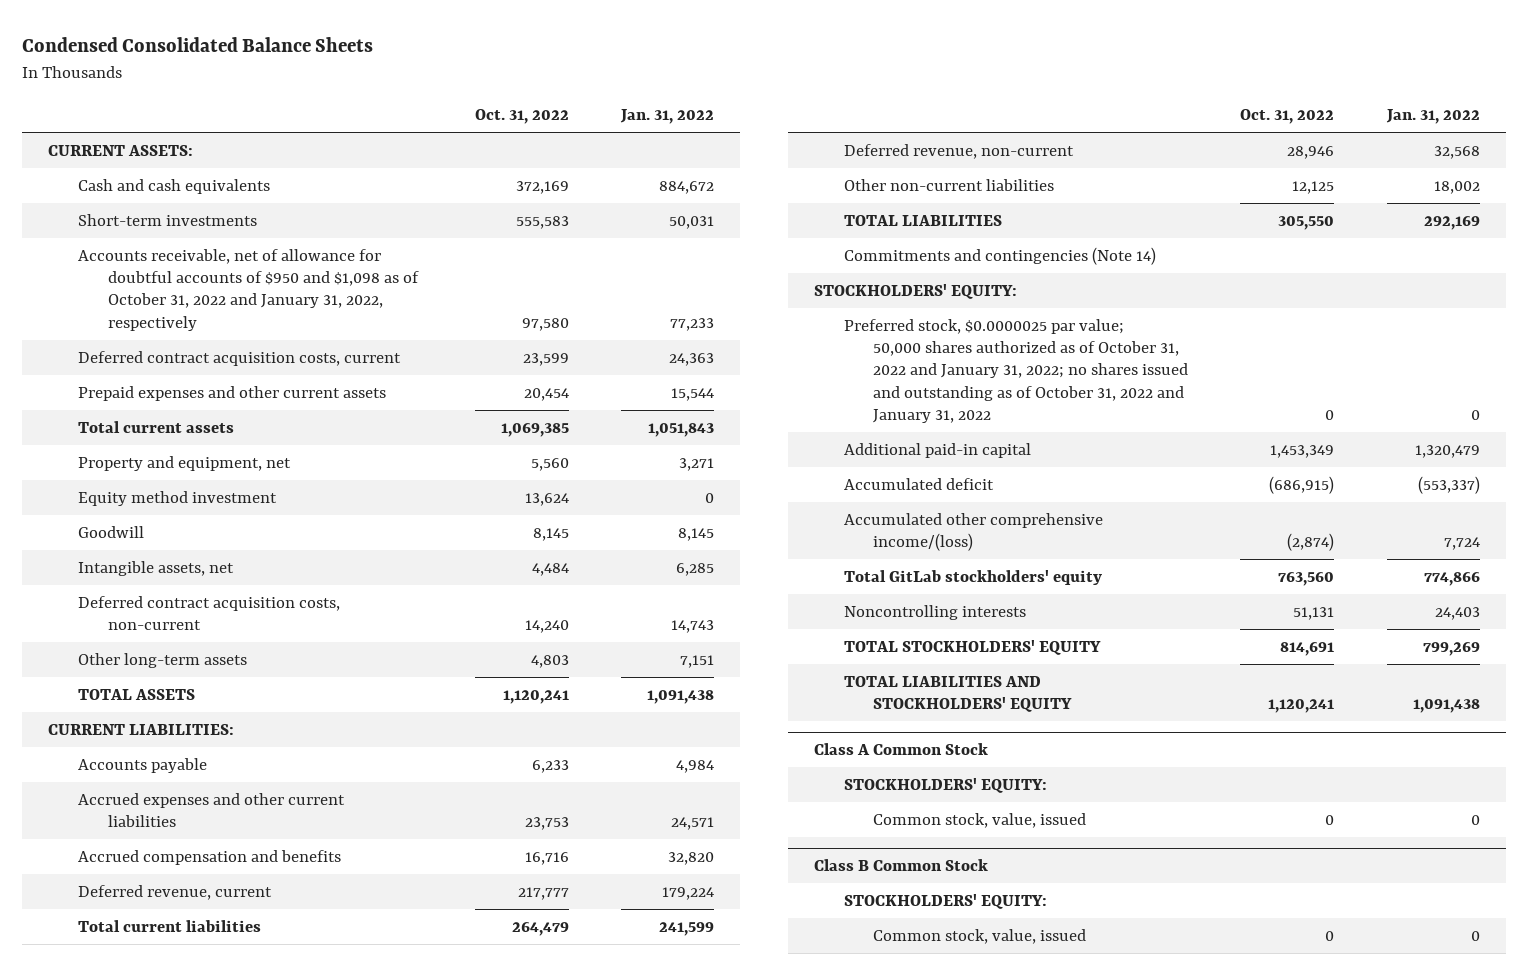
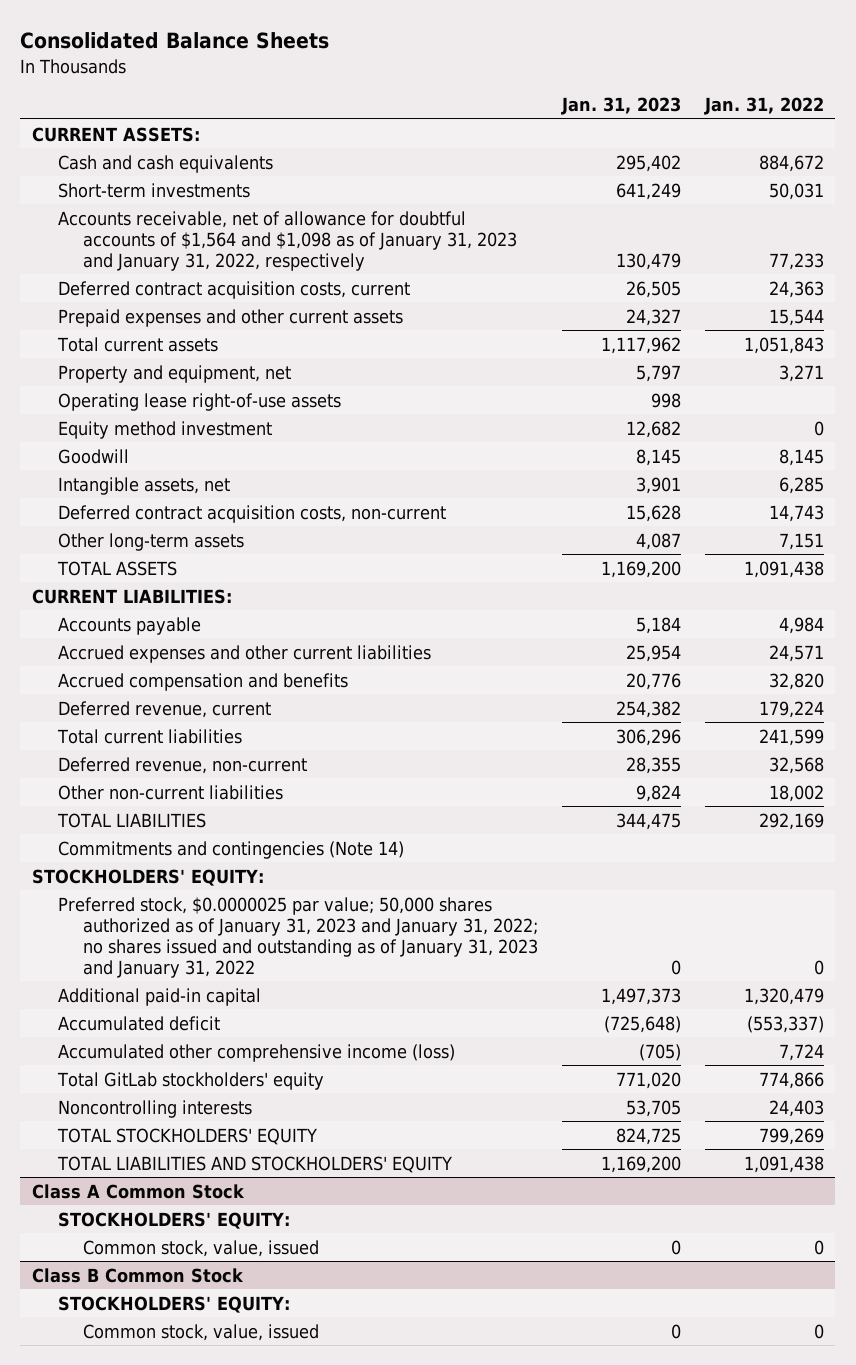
[22,36,374,52] Condensed Consolidated Balance Sheets -> [20,32,330,50] Consolidated Balance Sheets
[474,108,569,124] Oct. 31, 2022 -> none
none -> [560,97,681,116] Jan. 31, 2023
[77,249,419,331] Accounts receivable, net of allowance for doubtful accounts of $950 and $1,098 as of October 31, 2022 and January 31, 2022, respectively -> [57,210,517,271] Accounts receivable, net of allowance for doubtful accounts of $1,564 and $1,098 as of January 31, 2023 and January 31, 2022, respectively
none -> [57,392,341,411] Operating lease right-of-use assets
[843,319,1189,423] Preferred stock, $0.0000025 par value; 50,000 shares authorized as of October 31, 2022 and January 31, 2022; no shares issued and outstanding as of October 31, 2022 and January 31, 2022 -> [57,896,538,978] Preferred stock, $0.0000025 par value; 50,000 shares authorized as of January 31, 2023 and January 31, 2022; no shares issued and outstanding as of January 31, 2023 and January 31, 2022
[843,513,1103,552] Accumulated other comprehensive income/(loss) -> [57,1043,455,1062] Accumulated other comprehensive income (loss)

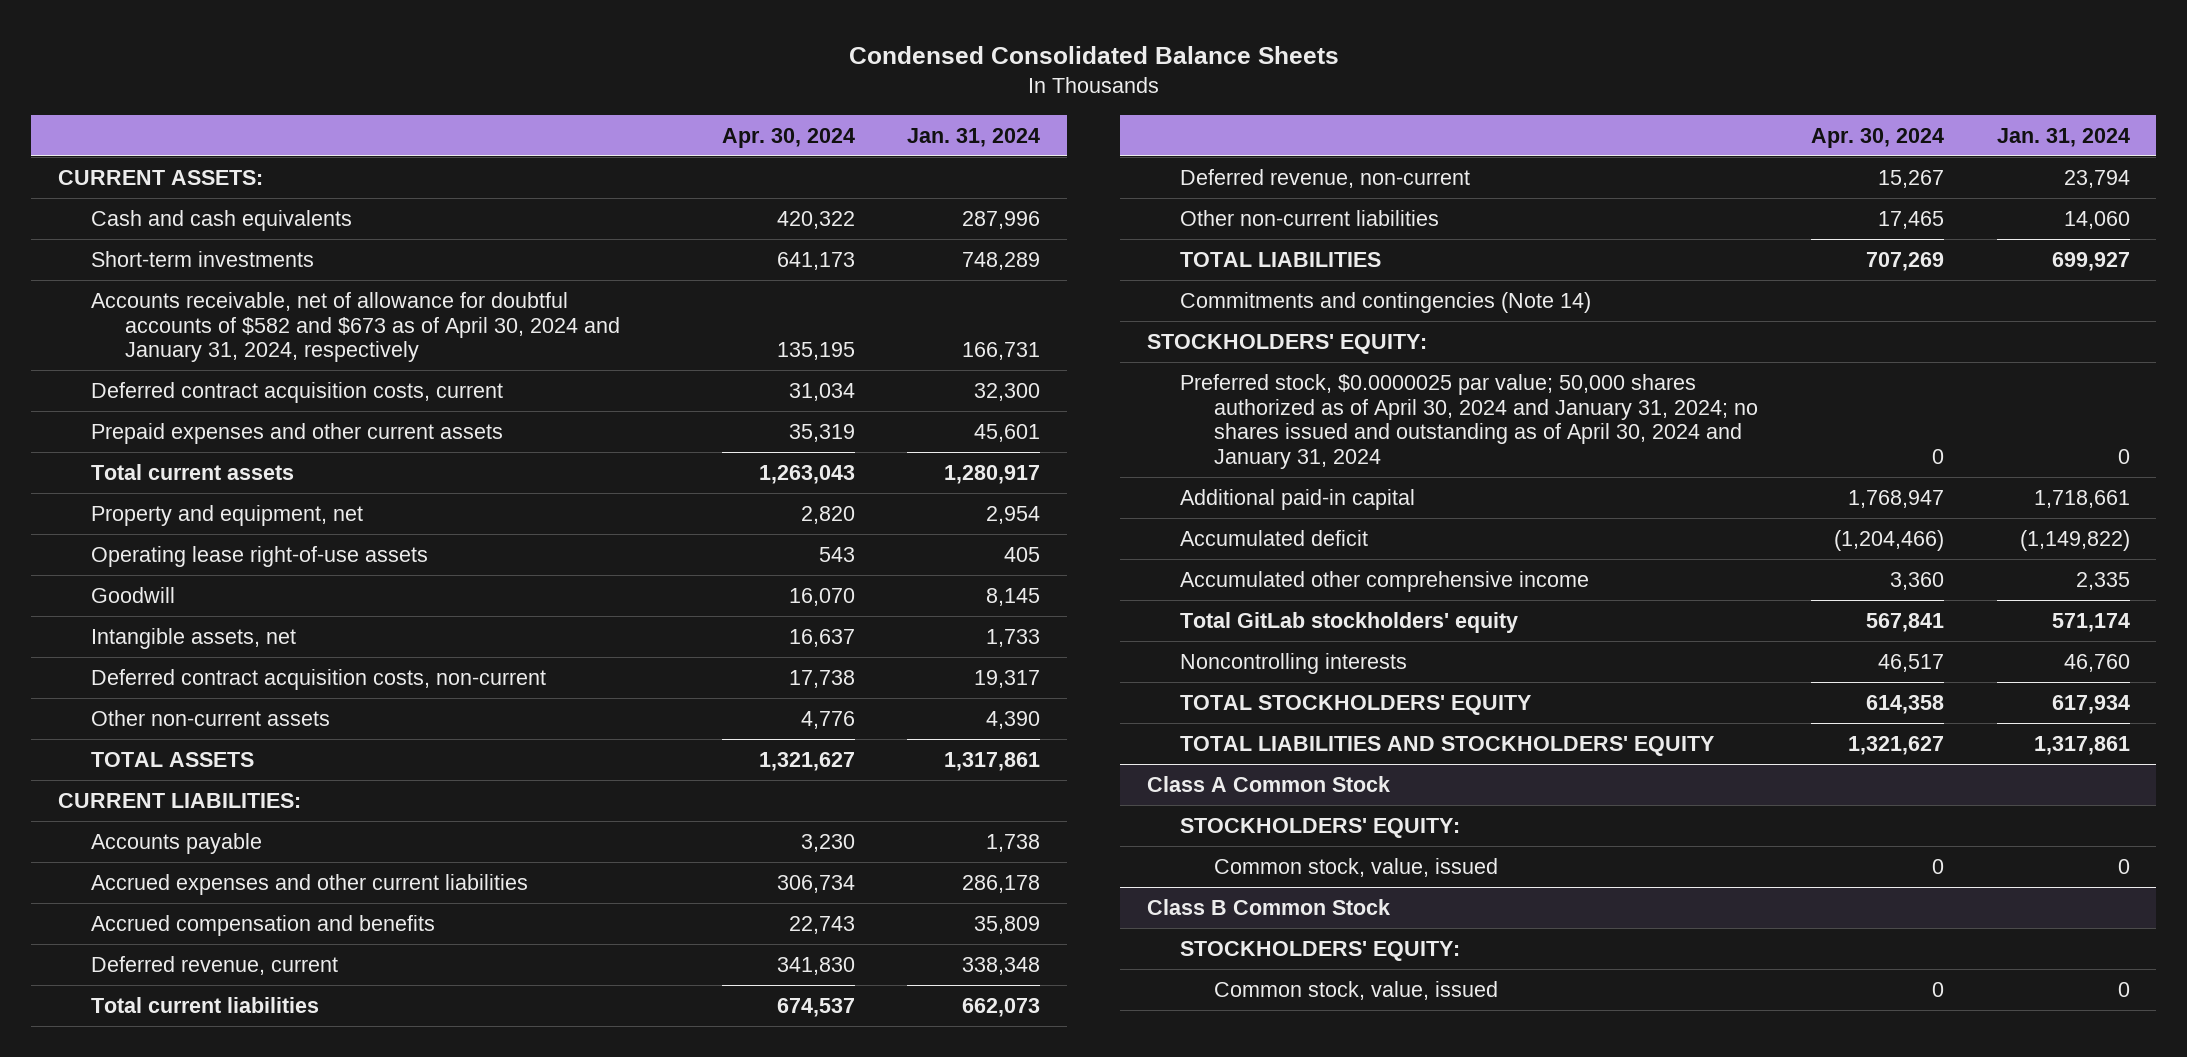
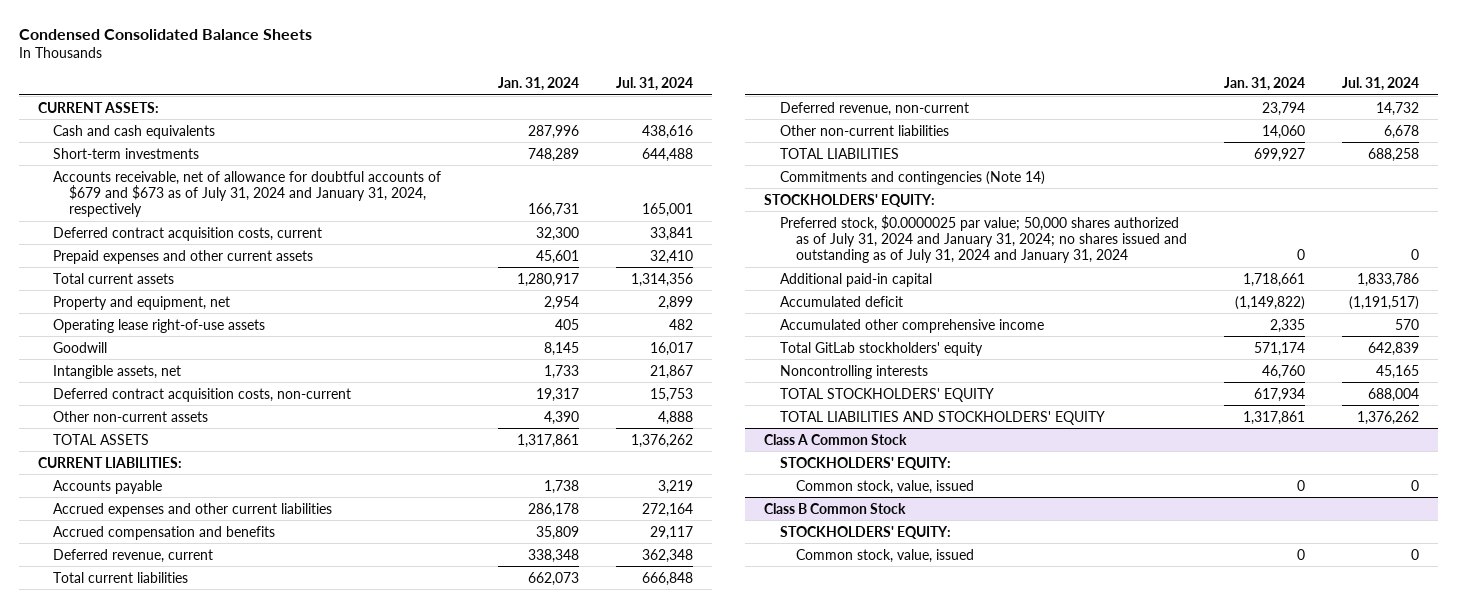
[721,127,855,148] Apr. 30, 2024 -> none
none -> [616,77,694,92] Jul. 31, 2024
[91,291,620,363] Accounts receivable, net of allowance for doubtful accounts of $582 and $673 as of April 30, 2024 and January 31, 2024, respectively -> [53,170,442,217] Accounts receivable, net of allowance for doubtful accounts of $679 and $673 as of July 31, 2024 and January 31, 2024, respectively
[1180,373,1758,470] Preferred stock, $0.0000025 par value; 50,000 shares authorized as of April 30, 2024 and January 31, 2024; no shares issued and outstanding as of April 30, 2024 and January 31, 2024 -> [779,214,1187,263] Preferred stock, $0.0000025 par value; 50,000 shares authorized as of July 31, 2024 and January 31, 2024; no shares issued and outstanding as of July 31, 2024 and January 31, 2024

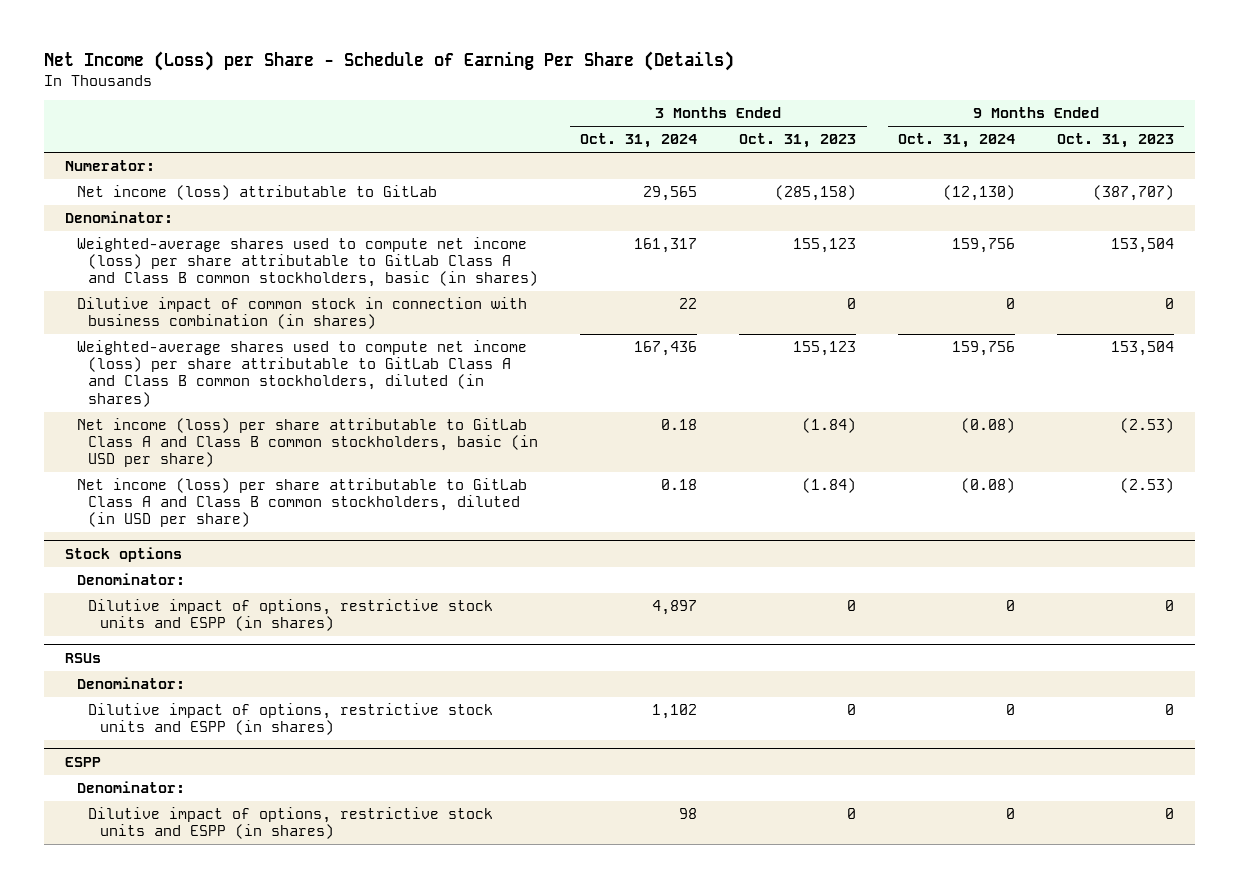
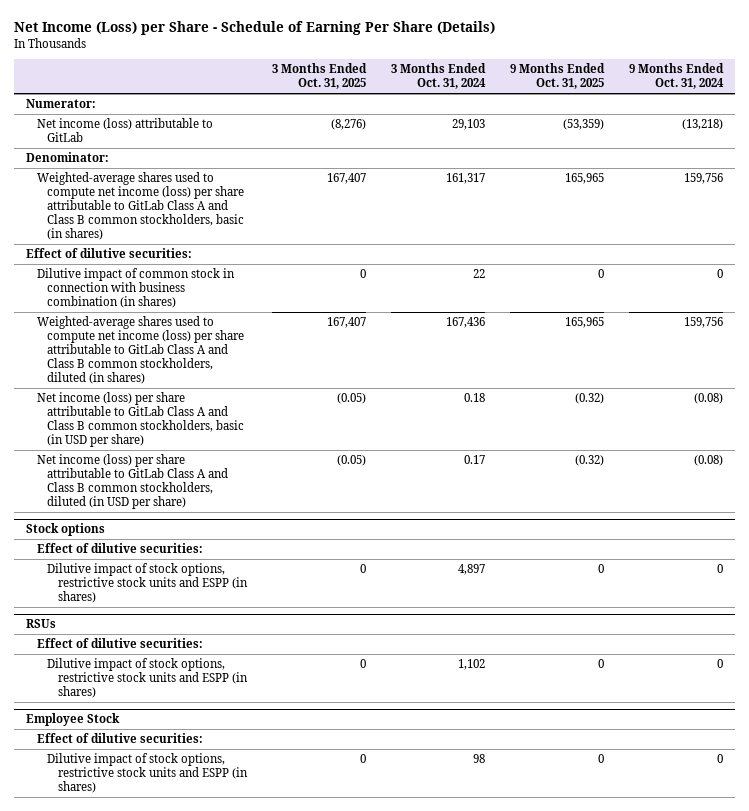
[739,133,857,149] Oct. 31, 2023 -> none
[1056,133,1174,149] Oct. 31, 2023 -> none
none -> [271,63,367,90] 3 Months Ended Oct. 31, 2025
none -> [509,63,605,90] 9 Months Ended Oct. 31, 2025
[643,186,698,202] 29,565 -> [451,119,485,131] 29,103
[943,185,1016,202] (12,130) -> [681,119,723,131] (13,218)
none -> [26,248,193,259] Effect of dilutive securities:
[661,479,698,491] 0.18 -> [463,455,485,465] 0.17
[76,573,185,586] Denominator: -> none
none -> [36,543,203,554] Effect of dilutive securities:
[88,599,494,632] Dilutive impact of options, restrictive stock units and ESPP (in shares) -> [47,563,248,604] Dilutive impact of stock options, restrictive stock units and ESPP (in shares)
[76,677,185,690] Denominator: -> none
[76,781,185,794] Denominator: -> none
none -> [36,638,203,649] Effect of dilutive securities:
[88,703,494,736] Dilutive impact of options, restrictive stock units and ESPP (in shares) -> [47,658,248,699] Dilutive impact of stock options, restrictive stock units and ESPP (in shares)
[64,756,101,767] ESPP -> [26,713,121,727] Employee Stock
none -> [36,733,203,744] Effect of dilutive securities:
[88,807,494,840] Dilutive impact of options, restrictive stock units and ESPP (in shares) -> [47,753,248,794] Dilutive impact of stock options, restrictive stock units and ESPP (in shares)

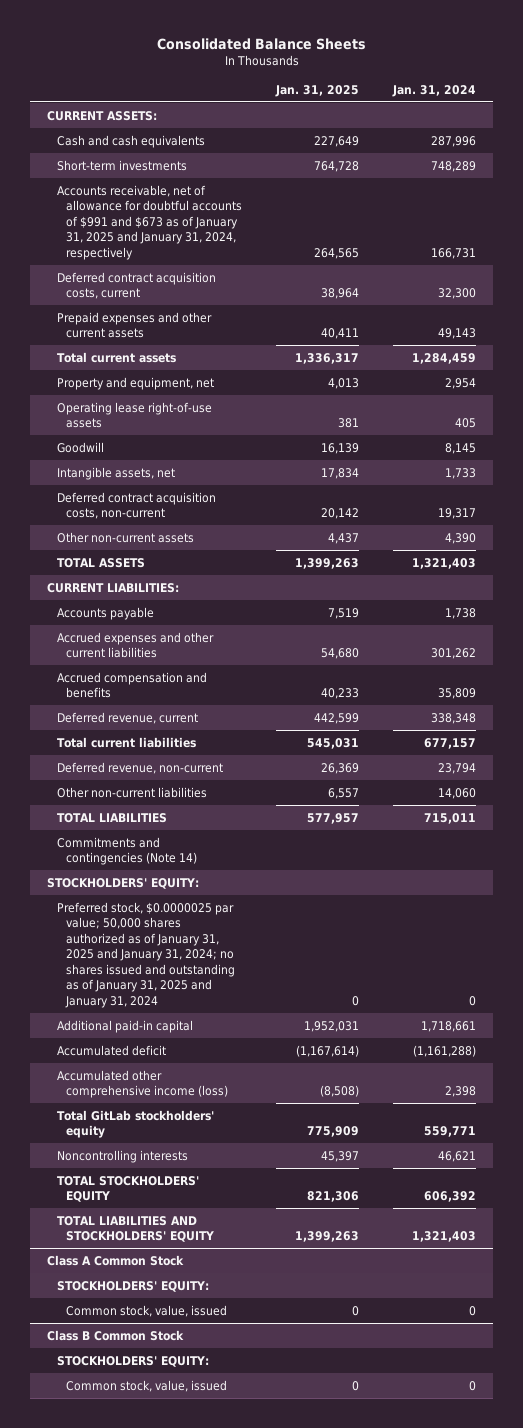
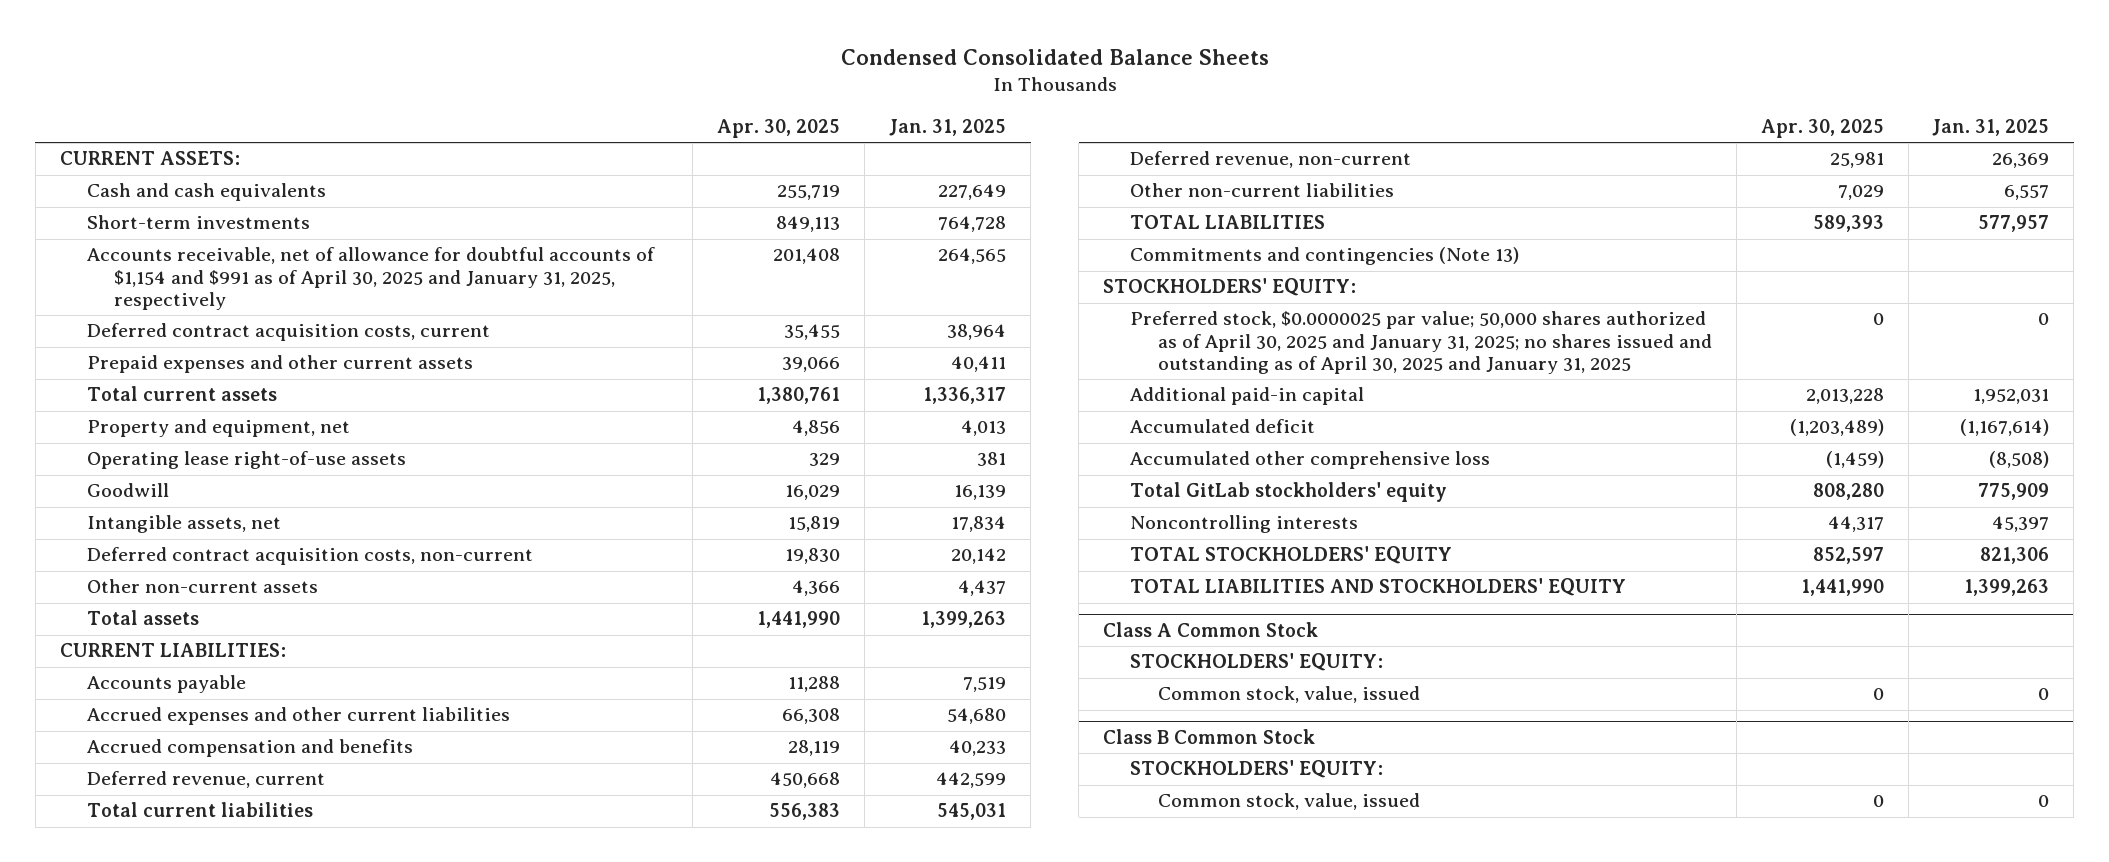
[156,37,366,50] Consolidated Balance Sheets -> [840,49,1269,66] Condensed Consolidated Balance Sheets
[392,84,477,97] Jan. 31, 2024 -> none
none -> [717,119,841,139] Apr. 30, 2025
[56,184,243,260] Accounts receivable, net of allowance for doubtful accounts of $991 and $673 as of January 31, 2025 and January 31, 2024, respectively -> [87,247,656,310] Accounts receivable, net of allowance for doubtful accounts of $1,154 and $991 as of April 30, 2025 and January 31, 2025, respectively
[56,557,145,568] TOTAL ASSETS -> [87,610,200,626] Total assets
[56,836,198,866] Commitments and contingencies (Note 14) -> [1130,247,1520,266] Commitments and contingencies (Note 13)
[56,901,236,1008] Preferred stock, $0.0000025 par value; 50,000 shares authorized as of January 31, 2025 and January 31, 2024; no shares issued and outstanding as of January 31, 2025 and January 31, 2024 -> [1130,311,1712,374] Preferred stock, $0.0000025 par value; 50,000 shares authorized as of April 30, 2025 and January 31, 2025; no shares issued and outstanding as of April 30, 2025 and January 31, 2025
[56,1069,229,1099] Accumulated other comprehensive income (loss) -> [1130,451,1491,470] Accumulated other comprehensive loss

